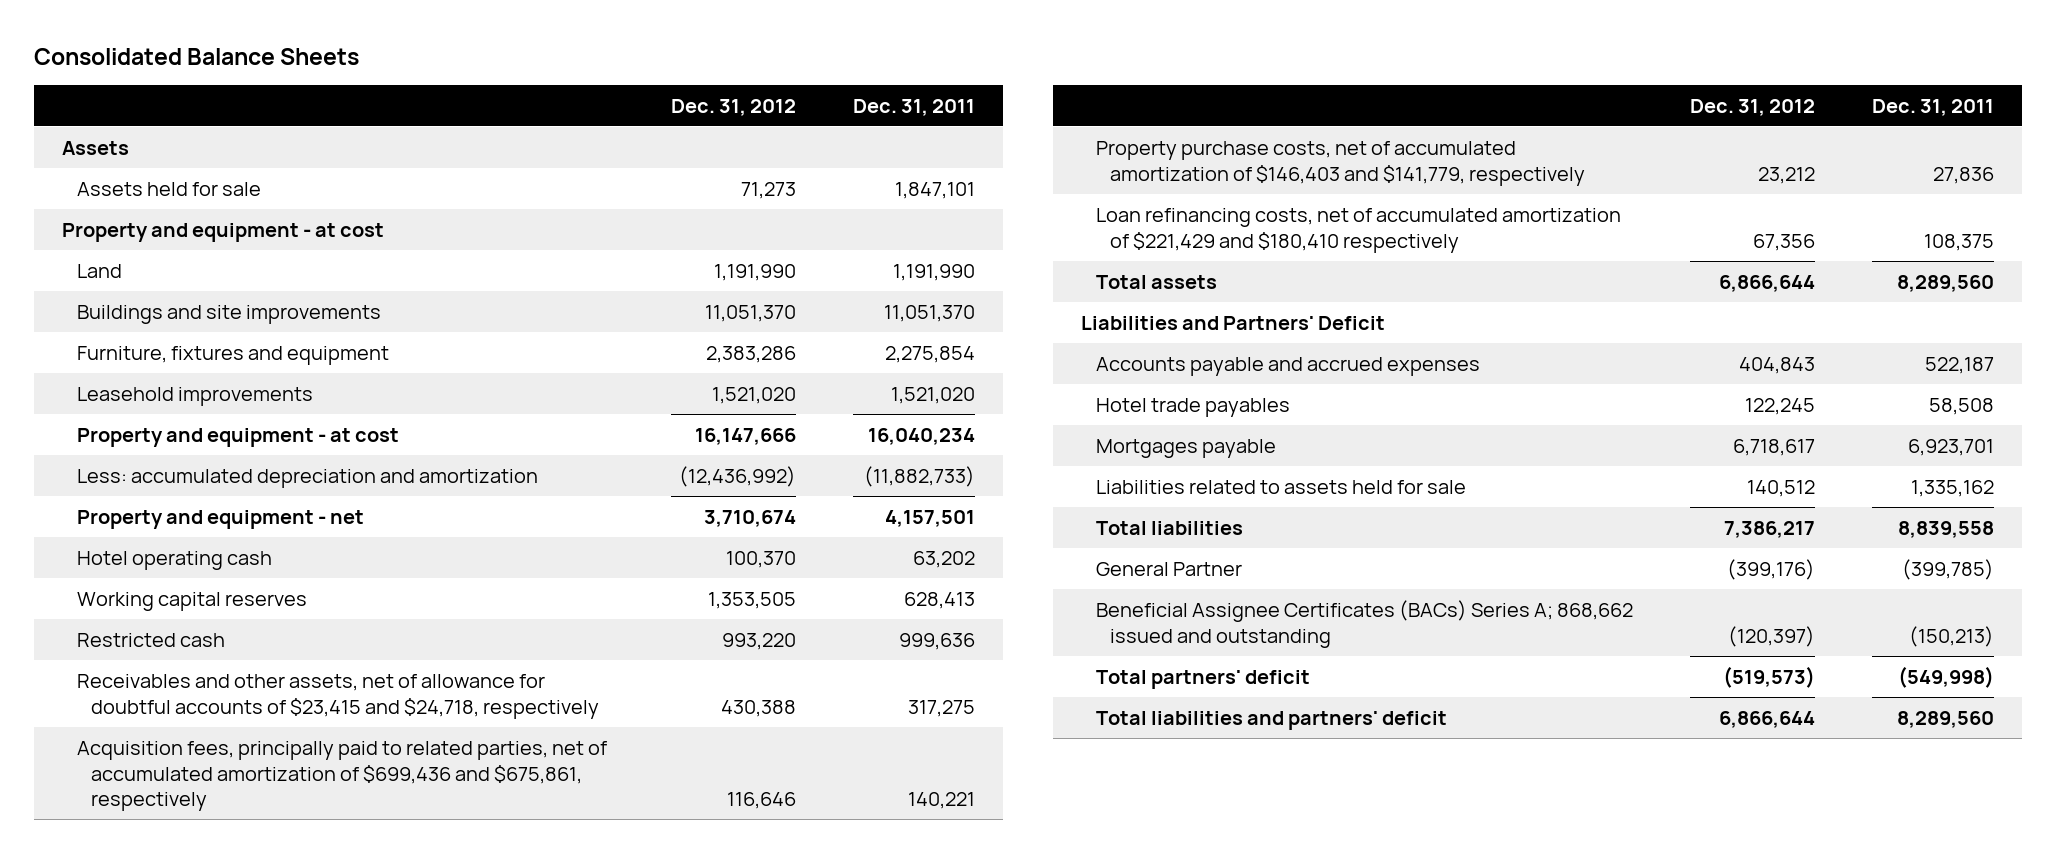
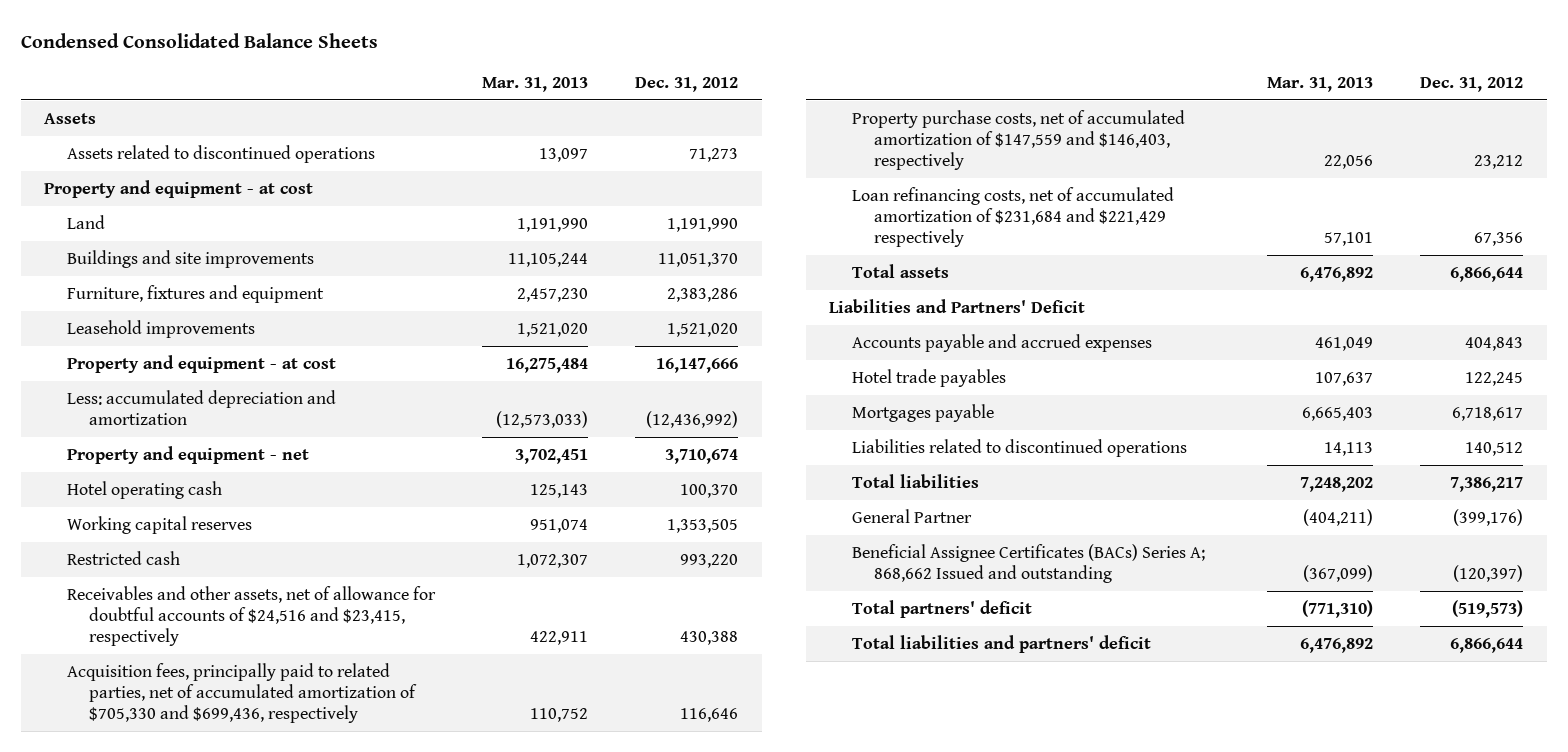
[34,48,360,66] Consolidated Balance Sheets -> [20,32,378,48] Condensed Consolidated Balance Sheets
[852,98,975,116] Dec. 31, 2011 -> none
none -> [481,76,588,92] Mar. 31, 2013
[76,181,261,196] Assets held for sale -> [66,144,375,163] Assets related to discontinued operations
[76,673,599,719] Receivables and other assets, net of allowance for doubtful accounts of $23,415 and $24,718, respectively -> [66,585,436,647] Receivables and other assets, net of allowance for doubtful accounts of $24,516 and $23,415, respectively
[76,740,607,812] Acquisition fees, principally paid to related parties, net of accumulated amortization of $699,436 and $675,861, respectively -> [66,662,417,724] Acquisition fees, principally paid to related parties, net of accumulated amortization of $705,330 and $699,436, respectively
[1095,140,1585,186] Property purchase costs, net of accumulated amortization of $146,403 and $141,779, respectively -> [851,109,1185,171] Property purchase costs, net of accumulated amortization of $147,559 and $146,403, respectively
[1095,207,1621,253] Loan refinancing costs, net of accumulated amortization of $221,429 and $180,410 respectively -> [851,186,1174,248] Loan refinancing costs, net of accumulated amortization of $231,684 and $221,429 respectively
[1095,479,1466,494] Liabilities related to assets held for sale -> [851,438,1187,457] Liabilities related to discontinued operations
[1095,599,1633,648] Beneficial Assignee Certificates (BACs) Series A; 868,662 issued and outstanding -> [851,543,1205,584] Beneficial Assignee Certificates (BACs) Series A; 868,662 Issued and outstanding

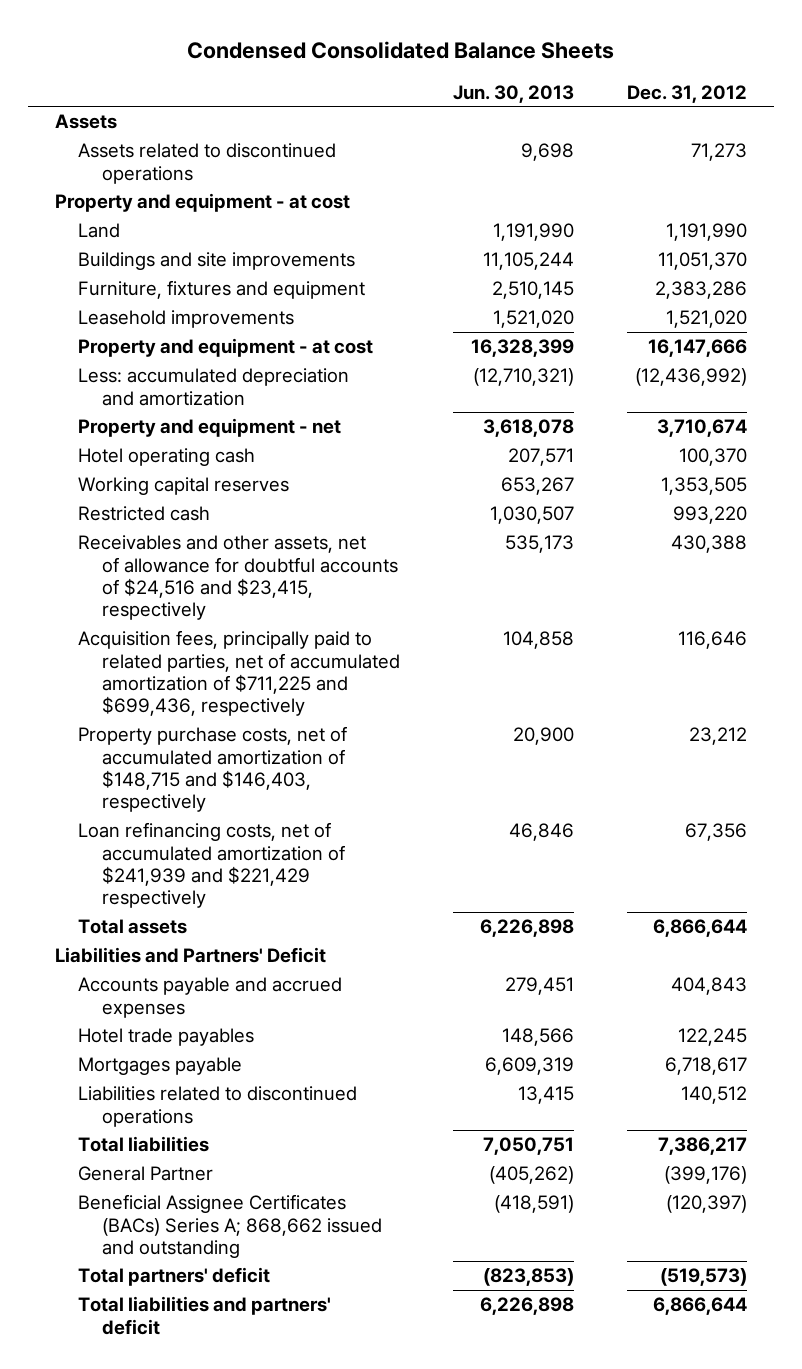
[481,76,588,92] Mar. 31, 2013 -> none
none -> [453,84,575,103] Jun. 30, 2013
[66,662,417,724] Acquisition fees, principally paid to related parties, net of accumulated amortization of $705,330 and $699,436, respectively -> [78,630,400,716] Acquisition fees, principally paid to related parties, net of accumulated amortization of $711,225 and $699,436, respectively
[851,109,1185,171] Property purchase costs, net of accumulated amortization of $147,559 and $146,403, respectively -> [78,726,348,812] Property purchase costs, net of accumulated amortization of $148,715 and $146,403, respectively
[851,186,1174,248] Loan refinancing costs, net of accumulated amortization of $231,684 and $221,429 respectively -> [78,822,345,908] Loan refinancing costs, net of accumulated amortization of $241,939 and $221,429 respectively
[851,543,1205,584] Beneficial Assignee Certificates (BACs) Series A; 868,662 Issued and outstanding -> [78,1194,382,1258] Beneficial Assignee Certificates (BACs) Series A; 868,662 issued and outstanding

